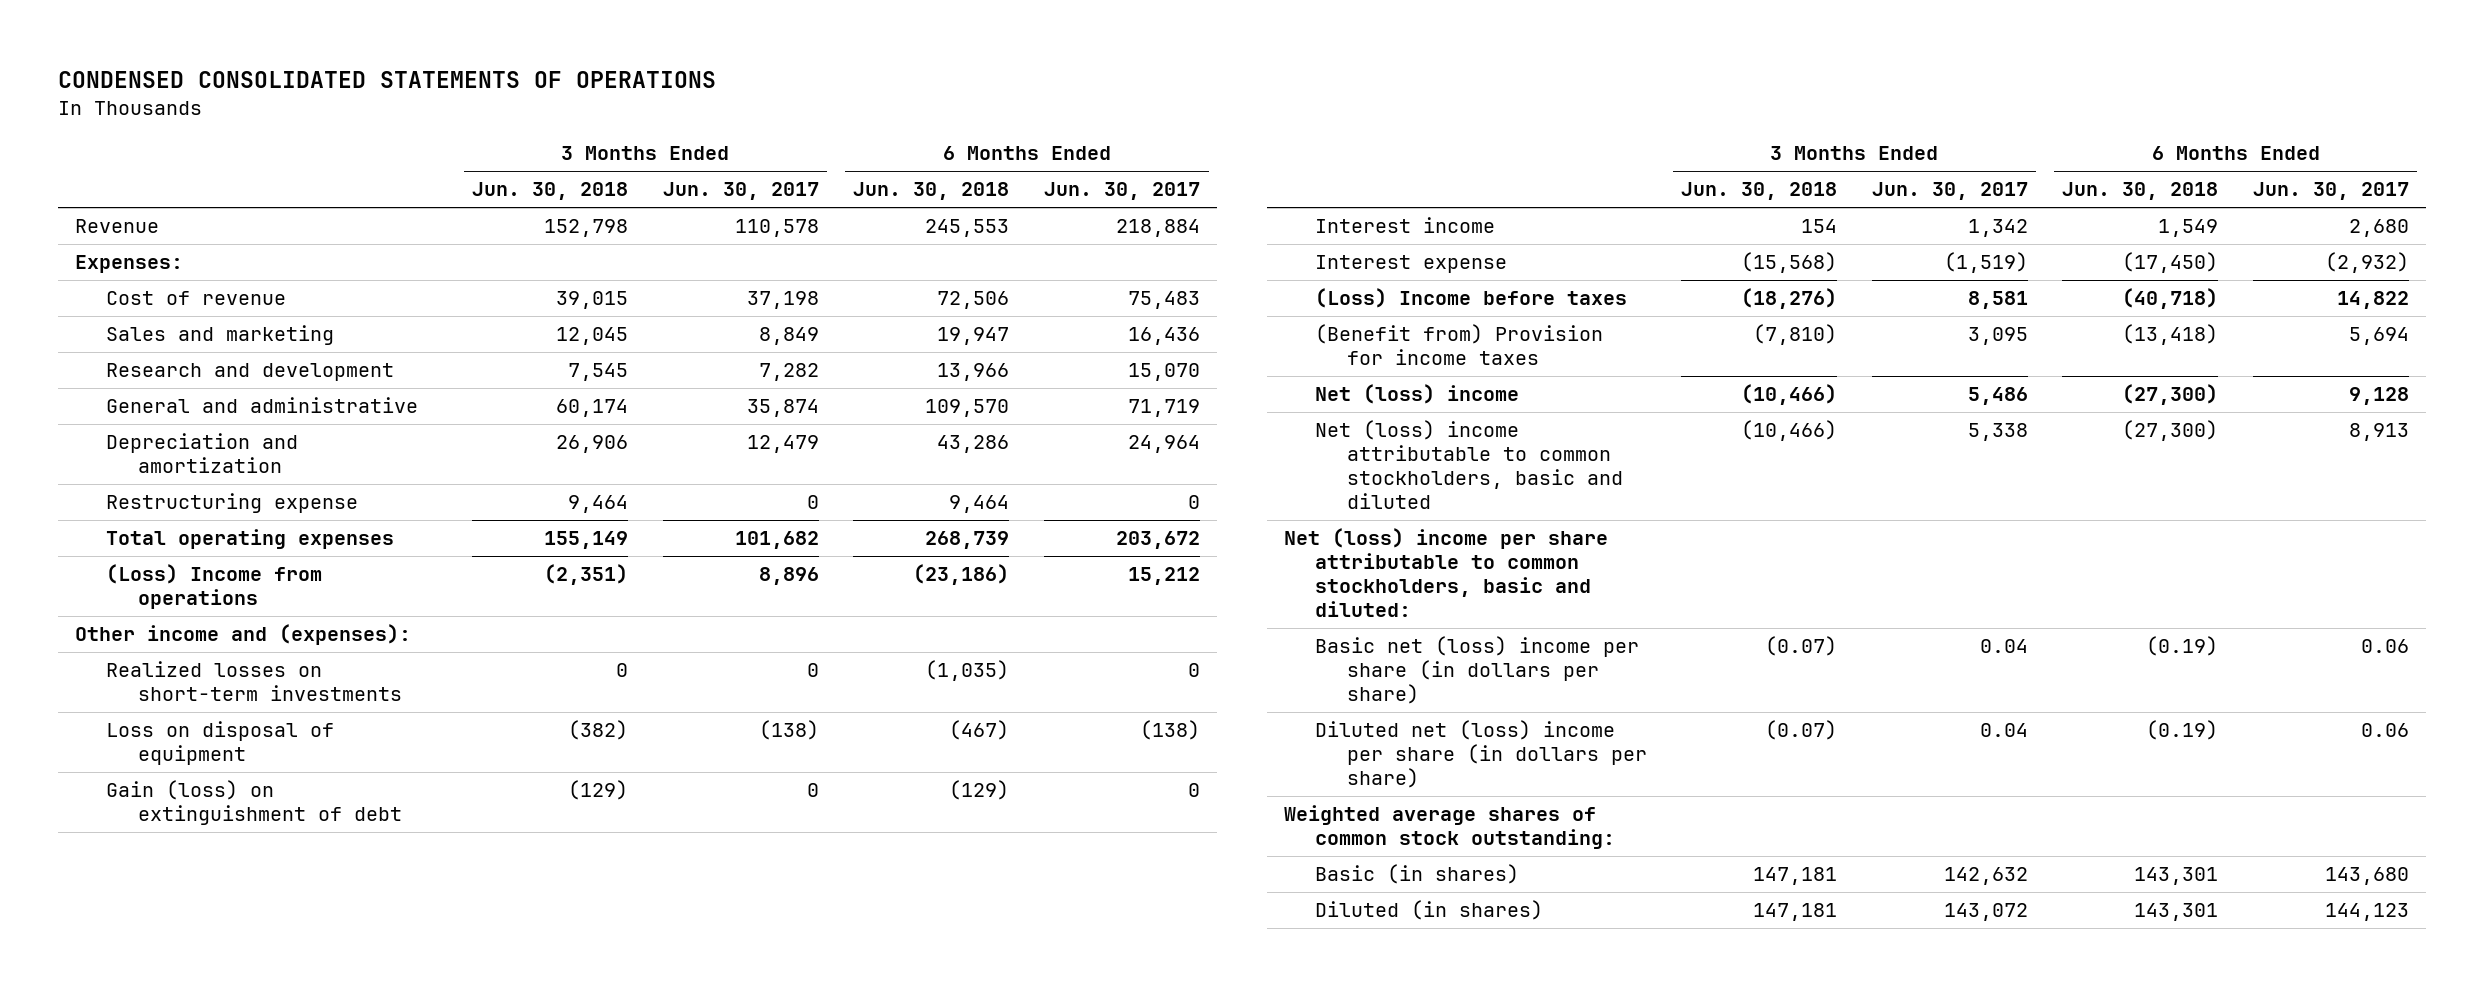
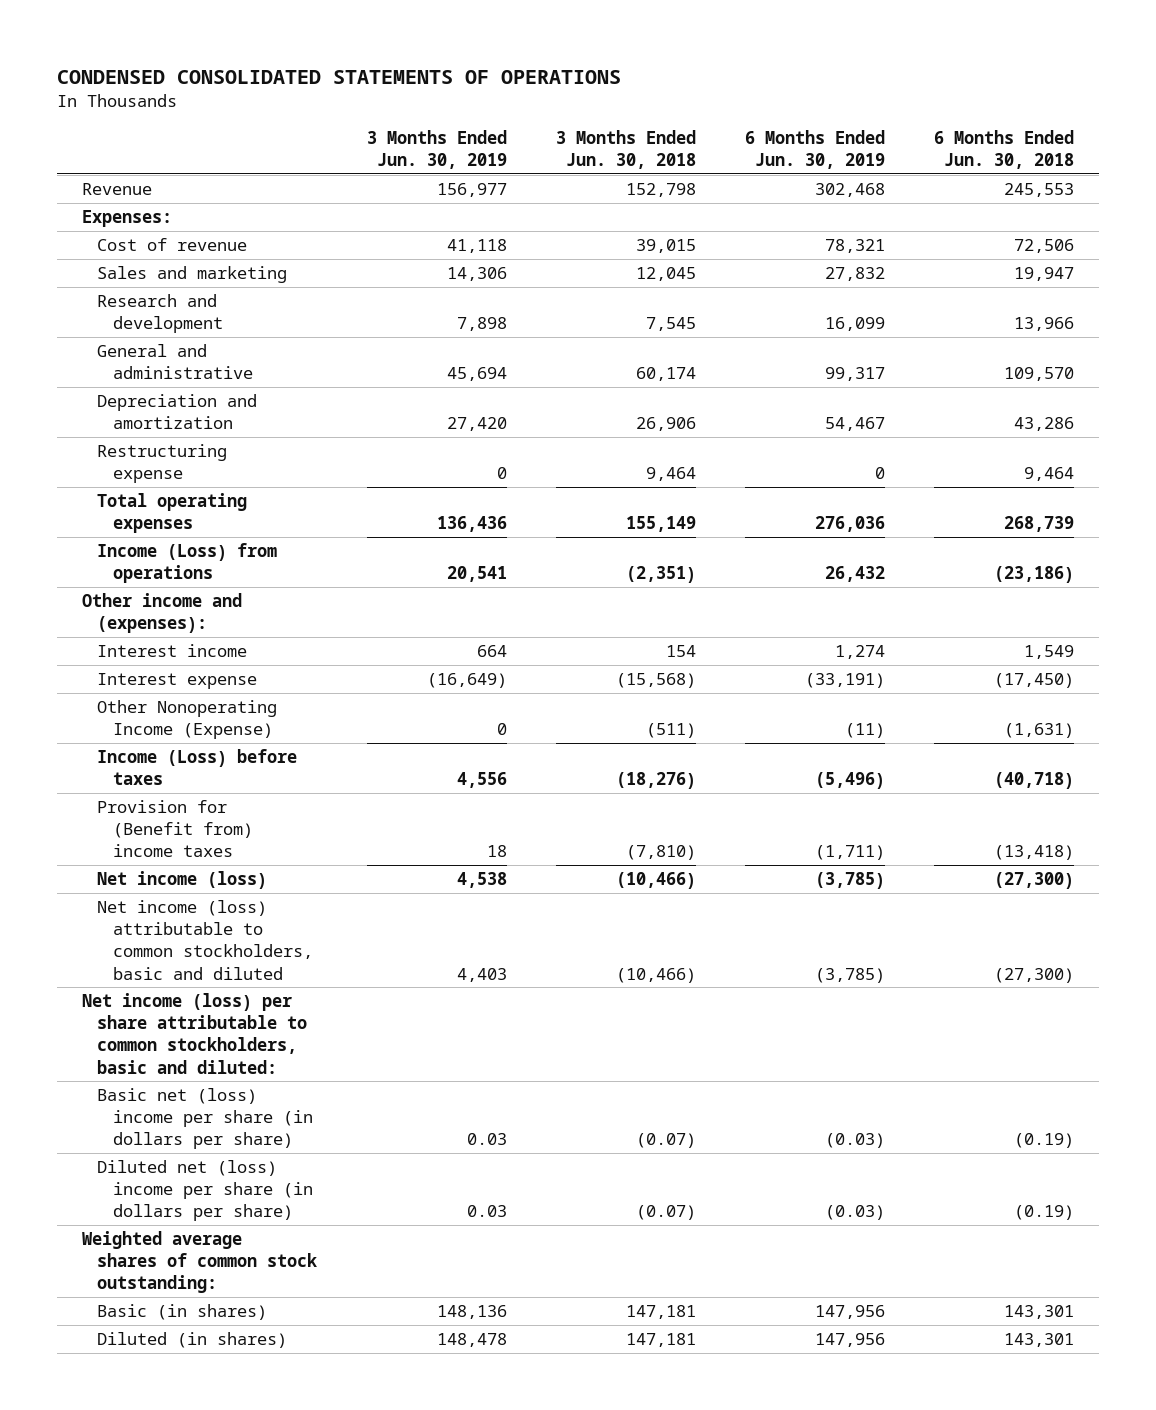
[662,182,819,201] Jun. 30, 2017 -> none
[1043,182,1200,201] Jun. 30, 2017 -> none
none -> [366,130,507,170] 3 Months Ended Jun. 30, 2019
none -> [745,130,886,170] 6 Months Ended Jun. 30, 2019
[106,564,323,610] (Loss) Income from operations -> [97,543,278,584] Income (Loss) from operations
[106,661,402,702] Realized losses on short-term investments -> none
[106,721,335,766] Loss on disposal of equipment -> none
[106,780,402,826] Gain (loss) on extinguishment of debt -> none
none -> [97,700,278,740] Other Nonoperating Income (Expense)
[1315,288,1628,309] (Loss) Income before taxes -> [97,749,298,786] Income (Loss) before taxes
[1315,324,1604,366] (Benefit from) Provision for income taxes -> [97,800,254,858] Provision for (Benefit from) income taxes
[1315,384,1520,405] Net (loss) income -> [97,871,268,890] Net income (loss)
[1315,420,1623,509] Net (loss) income attributable to common stockholders, basic and diluted -> [97,900,314,980] Net income (loss) attributable to common stockholders, basic and diluted
[1283,528,1608,617] Net (loss) income per share attributable to common stockholders, basic and diluted: -> [81,993,308,1074] Net income (loss) per share attributable to common stockholders, basic and diluted:

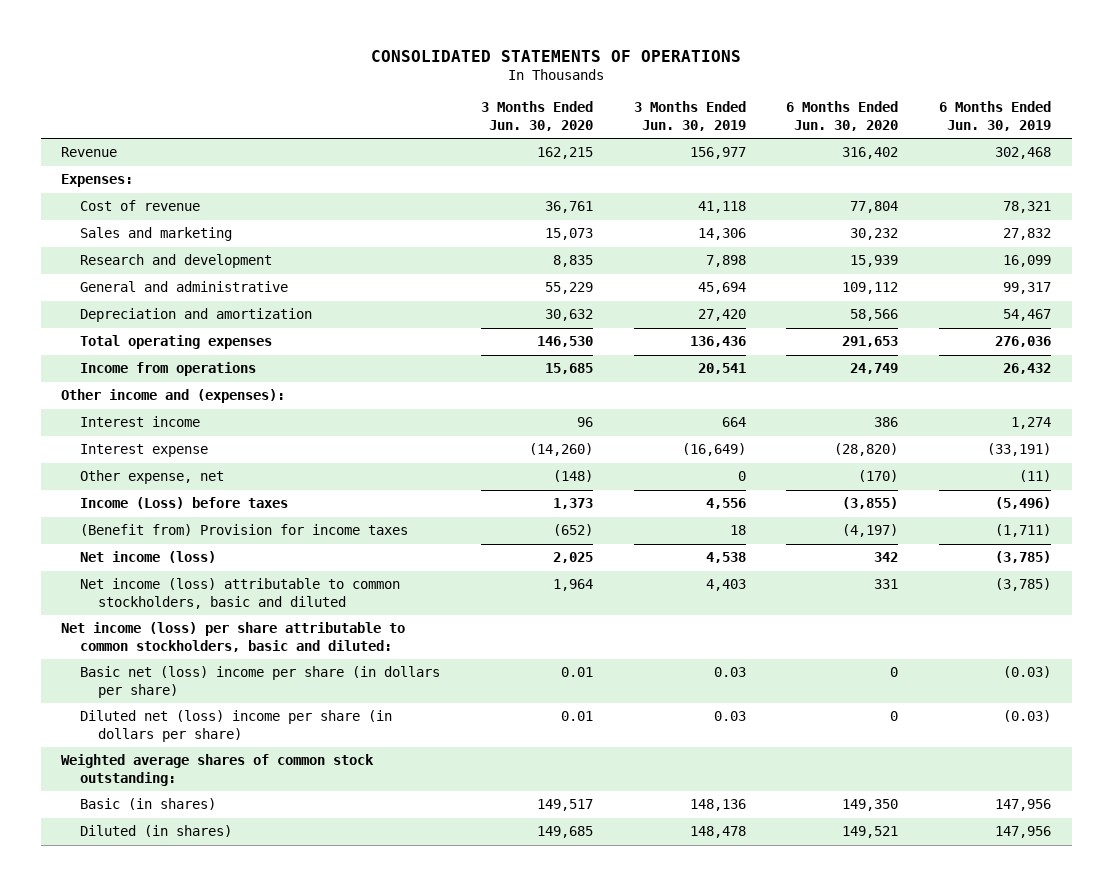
[56,69,621,84] CONDENSED CONSOLIDATED STATEMENTS OF OPERATIONS -> [371,49,742,62] CONSOLIDATED STATEMENTS OF OPERATIONS
[555,130,696,170] 3 Months Ended Jun. 30, 2018 -> none
[934,130,1075,170] 6 Months Ended Jun. 30, 2018 -> none
none -> [480,101,593,131] 3 Months Ended Jun. 30, 2020
none -> [786,101,899,131] 6 Months Ended Jun. 30, 2020
[97,444,228,484] Restructuring expense -> none
[97,543,278,584] Income (Loss) from operations -> [79,362,256,377] Income from operations
[97,700,278,740] Other Nonoperating Income (Expense) -> [79,470,224,485] Other expense, net
[97,800,254,858] Provision for (Benefit from) income taxes -> [79,524,408,537] (Benefit from) Provision for income taxes

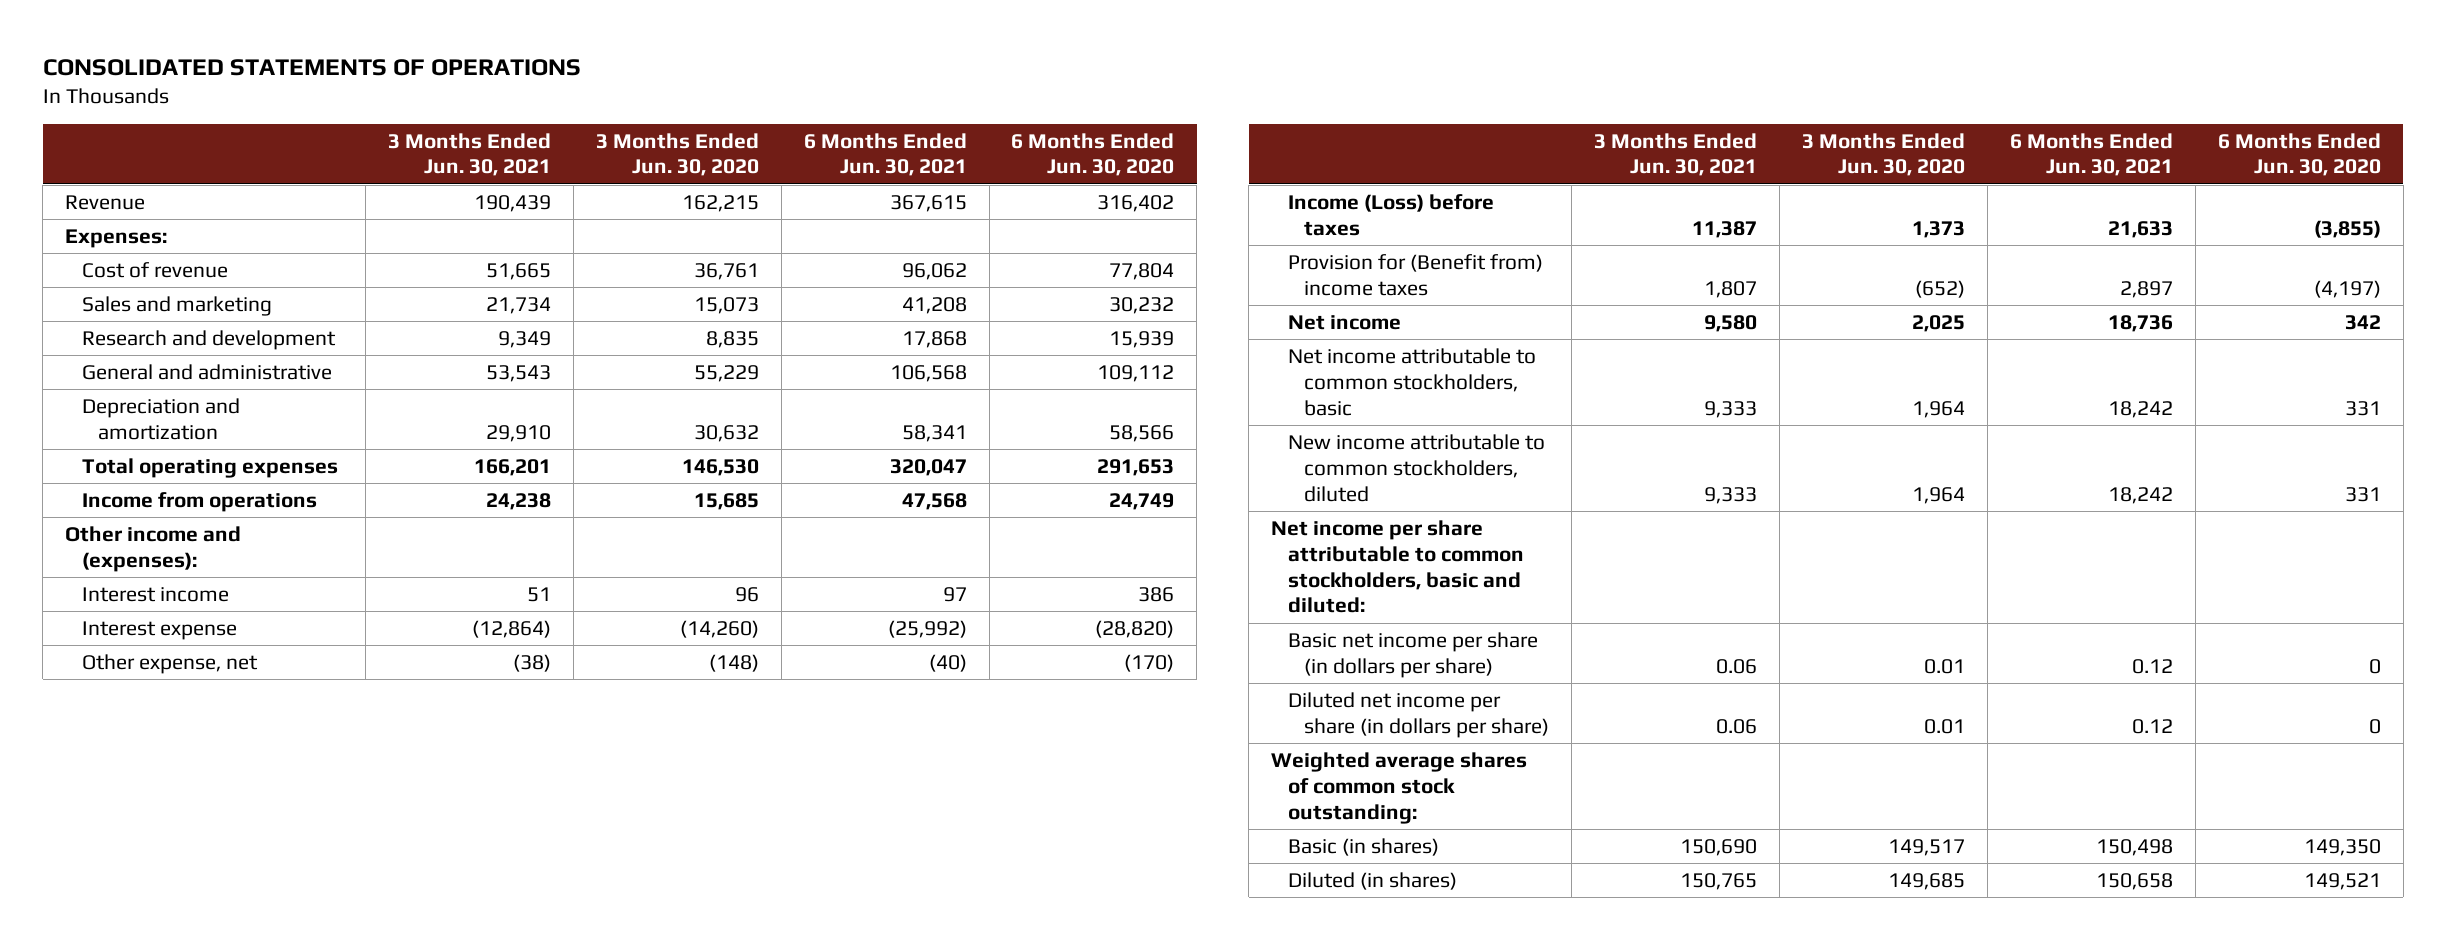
[633,101,746,131] 3 Months Ended Jun. 30, 2019 -> none
[939,101,1052,131] 6 Months Ended Jun. 30, 2019 -> none
none -> [387,132,551,177] 3 Months Ended Jun. 30, 2021
none -> [803,132,967,177] 6 Months Ended Jun. 30, 2021
[79,524,408,537] (Benefit from) Provision for income taxes -> [1287,253,1543,296] Provision for (Benefit from) income taxes
[79,551,216,564] Net income (loss) -> [1287,314,1401,330] Net income
[79,578,400,609] Net income (loss) attributable to common stockholders, basic and diluted -> [1287,347,1536,416] Net income attributable to common stockholders, basic
none -> [1287,433,1545,502] New income attributable to common stockholders, diluted
[60,622,405,652] Net income (loss) per share attributable to common stockholders, basic and diluted: -> [1271,519,1524,614] Net income per share attributable to common stockholders, basic and diluted:
[79,666,440,698] Basic net (loss) income per share (in dollars per share) -> [1287,631,1538,678] Basic net income per share (in dollars per share)
[79,710,392,742] Diluted net (loss) income per share (in dollars per share) -> [1287,691,1550,738] Diluted net income per share (in dollars per share)

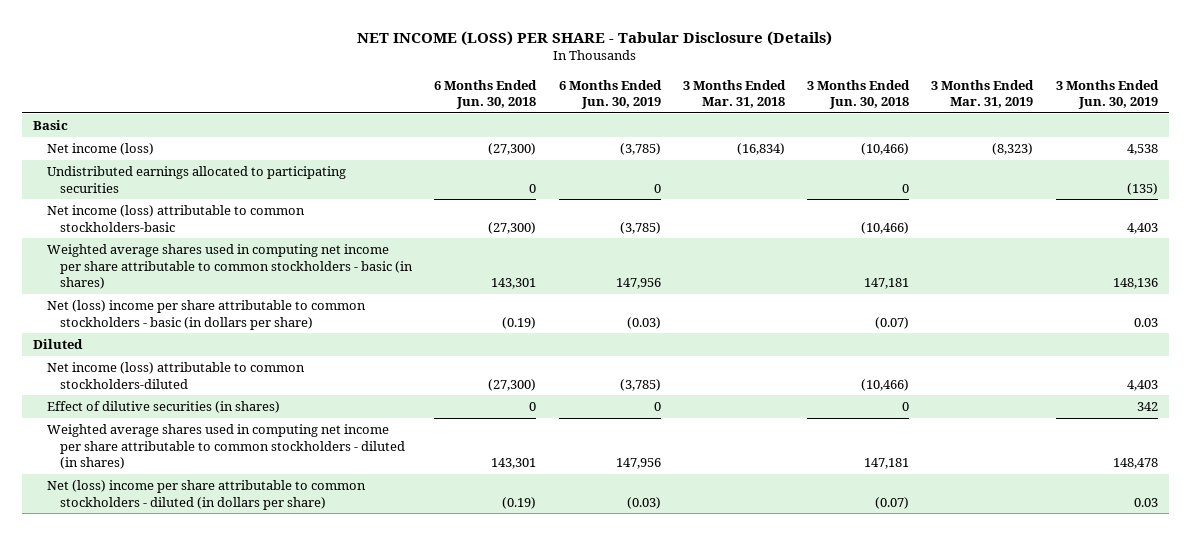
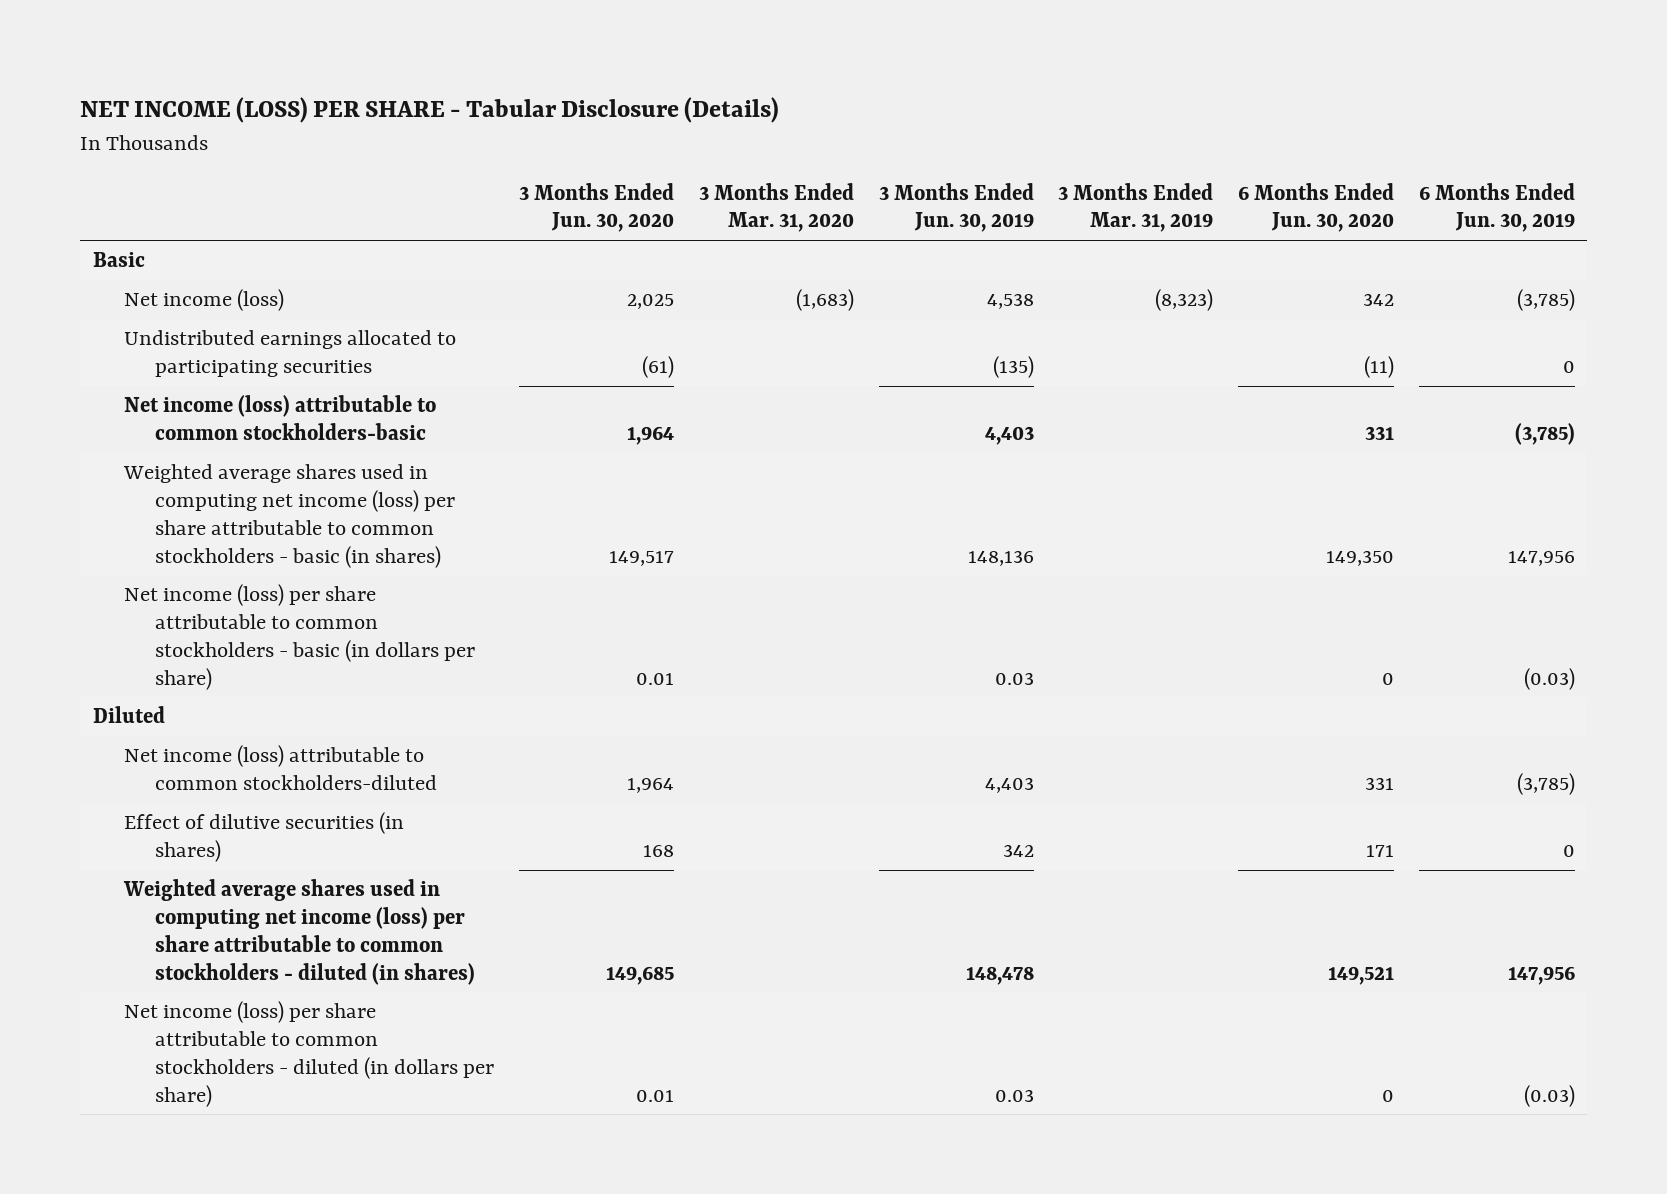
[434,79,538,110] 6 Months Ended Jun. 30, 2018 -> none
[682,79,786,109] 3 Months Ended Mar. 31, 2018 -> none
[807,79,911,110] 3 Months Ended Jun. 30, 2018 -> none
none -> [519,182,675,233] 3 Months Ended Jun. 30, 2020
none -> [698,182,854,233] 3 Months Ended Mar. 31, 2020
none -> [1237,182,1394,233] 6 Months Ended Jun. 30, 2020
[46,244,414,289] Weighted average shares used in computing net income per share attributable to common stockholders - basic (in shares) -> [122,464,456,568] Weighted average shares used in computing net income (loss) per share attributable to common stockholders - basic (in shares)
[46,300,366,330] Net (loss) income per share attributable to common stockholders - basic (in dollars per share) -> [123,584,476,690] Net income (loss) per share attributable to common stockholders - basic (in dollars per share)
[46,424,406,469] Weighted average shares used in computing net income per share attributable to common stockholders - diluted (in shares) -> [122,879,476,985] Weighted average shares used in computing net income (loss) per share attributable to common stockholders - diluted (in shares)
[46,480,366,510] Net (loss) income per share attributable to common stockholders - diluted (in dollars per share) -> [123,1001,495,1107] Net income (loss) per share attributable to common stockholders - diluted (in dollars per share)

